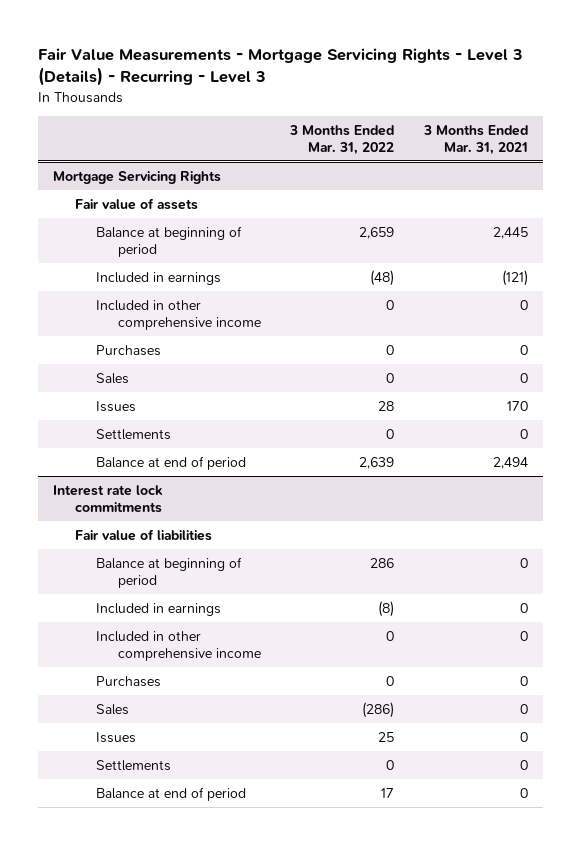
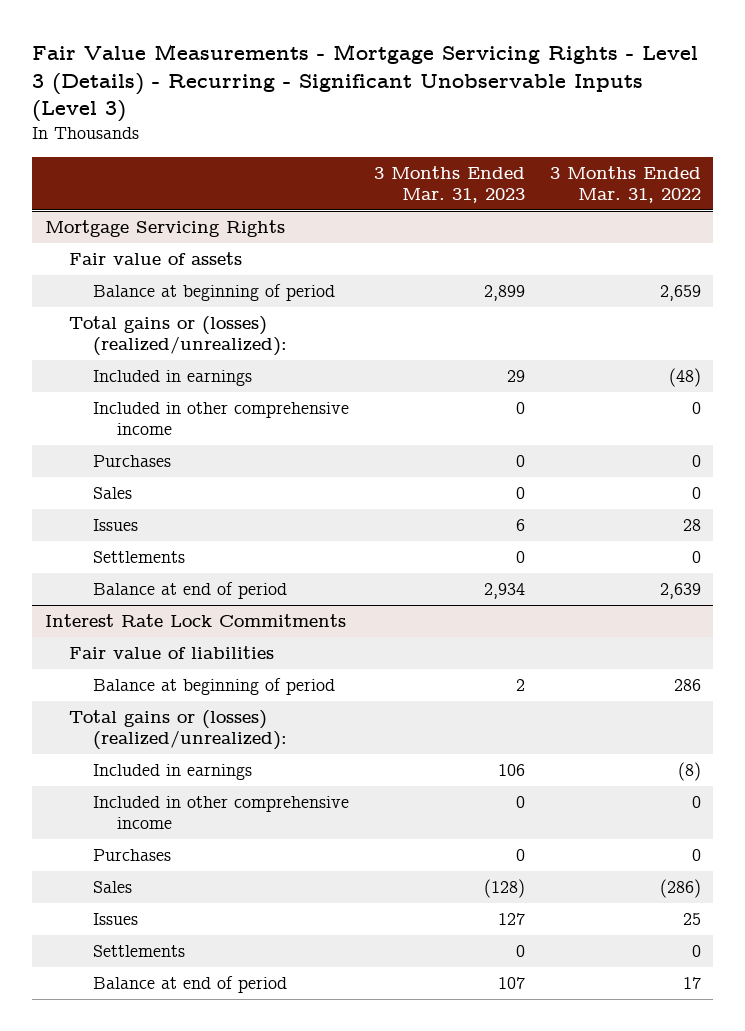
[38,48,524,87] Fair Value Measurements - Mortgage Servicing Rights - Level 3 (Details) - Recurring - Level 3 -> [32,43,699,123] Fair Value Measurements - Mortgage Servicing Rights - Level 3 (Details) - Recurring - Significant Unobservable Inputs (Level 3)
[423,124,529,155] 3 Months Ended Mar. 31, 2021 -> none
none -> [373,166,525,203] 3 Months Ended Mar. 31, 2023
none -> [68,316,287,356] Total gains or (losses) (realized/unrealized):
[53,484,164,513] Interest rate lock commitments -> [44,614,346,628] Interest Rate Lock Commitments
none -> [68,710,287,750] Total gains or (losses) (realized/unrealized):

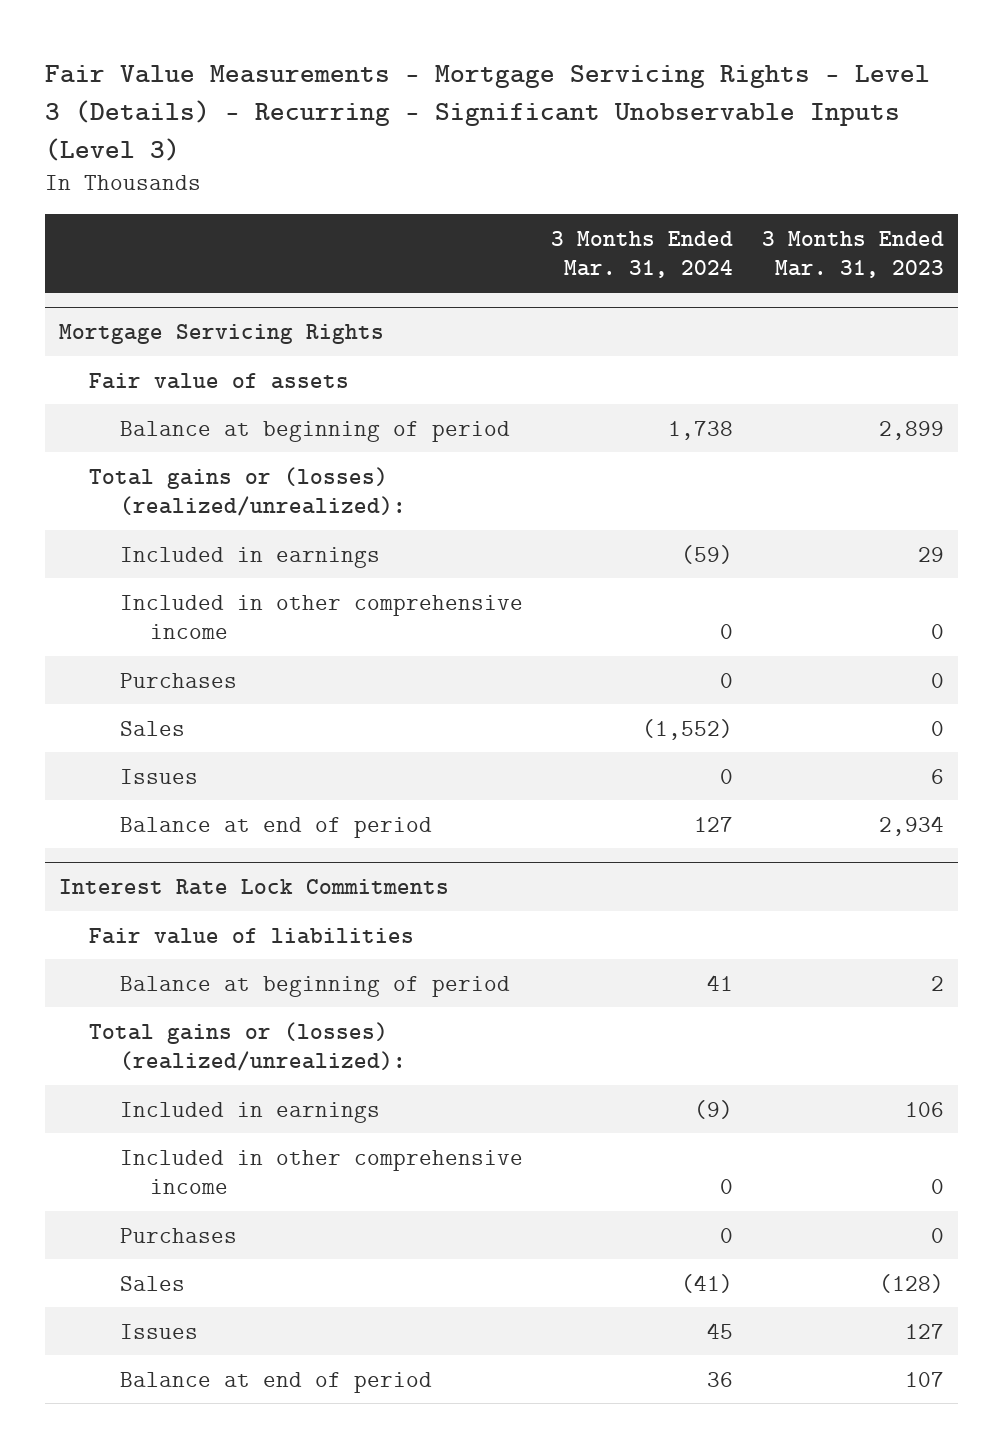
[549,166,701,203] 3 Months Ended Mar. 31, 2022 -> none
none -> [551,230,734,279] 3 Months Ended Mar. 31, 2024
[92,551,185,564] Settlements -> none
[92,945,185,958] Settlements -> none

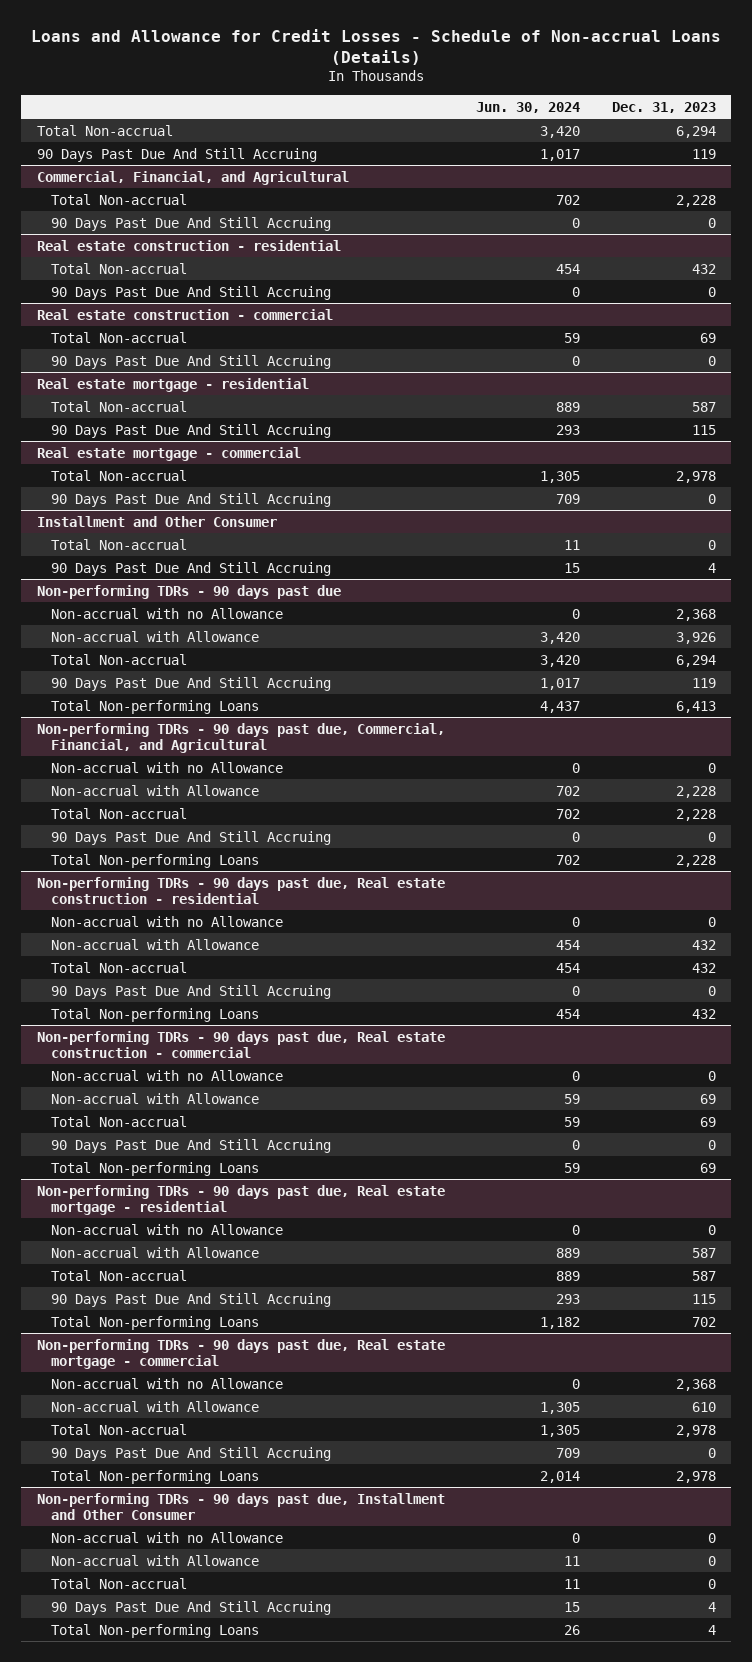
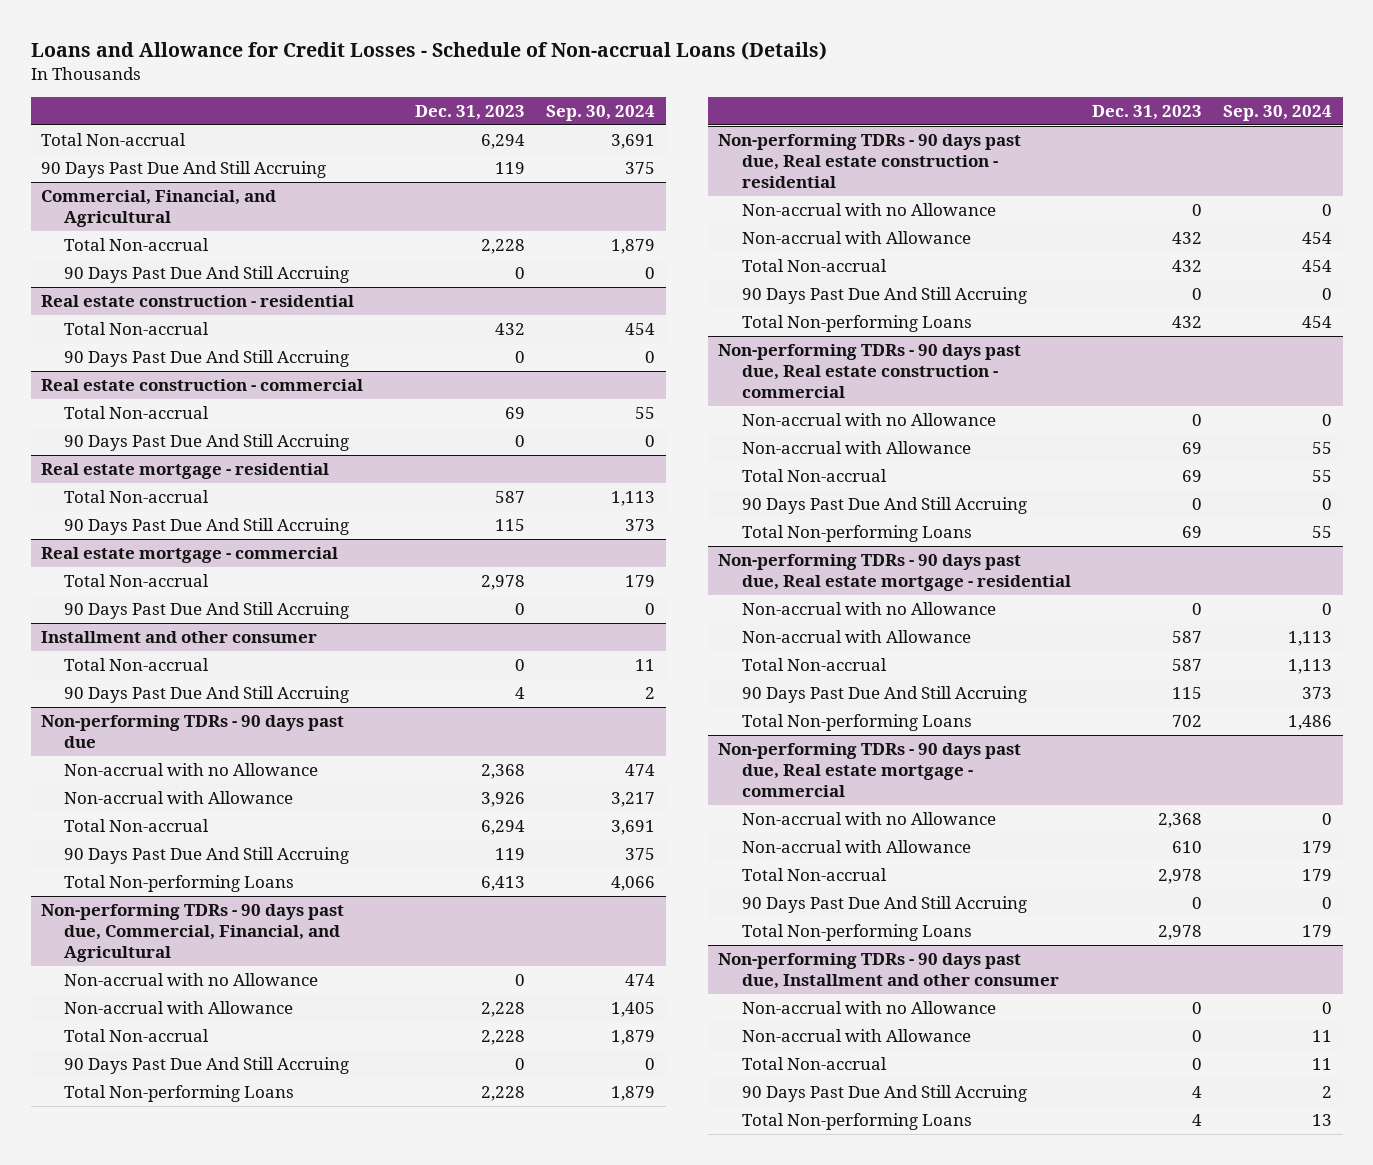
[476,101,581,113] Jun. 30, 2024 -> none
none -> [545,104,655,121] Sep. 30, 2024
[36,515,277,527] Installment and Other Consumer -> [41,631,318,644] Installment and other consumer
[36,1492,445,1520] Non-performing TDRs - 90 days past due, Installment and Other Consumer -> [718,953,1059,990] Non-performing TDRs - 90 days past due, Installment and other consumer

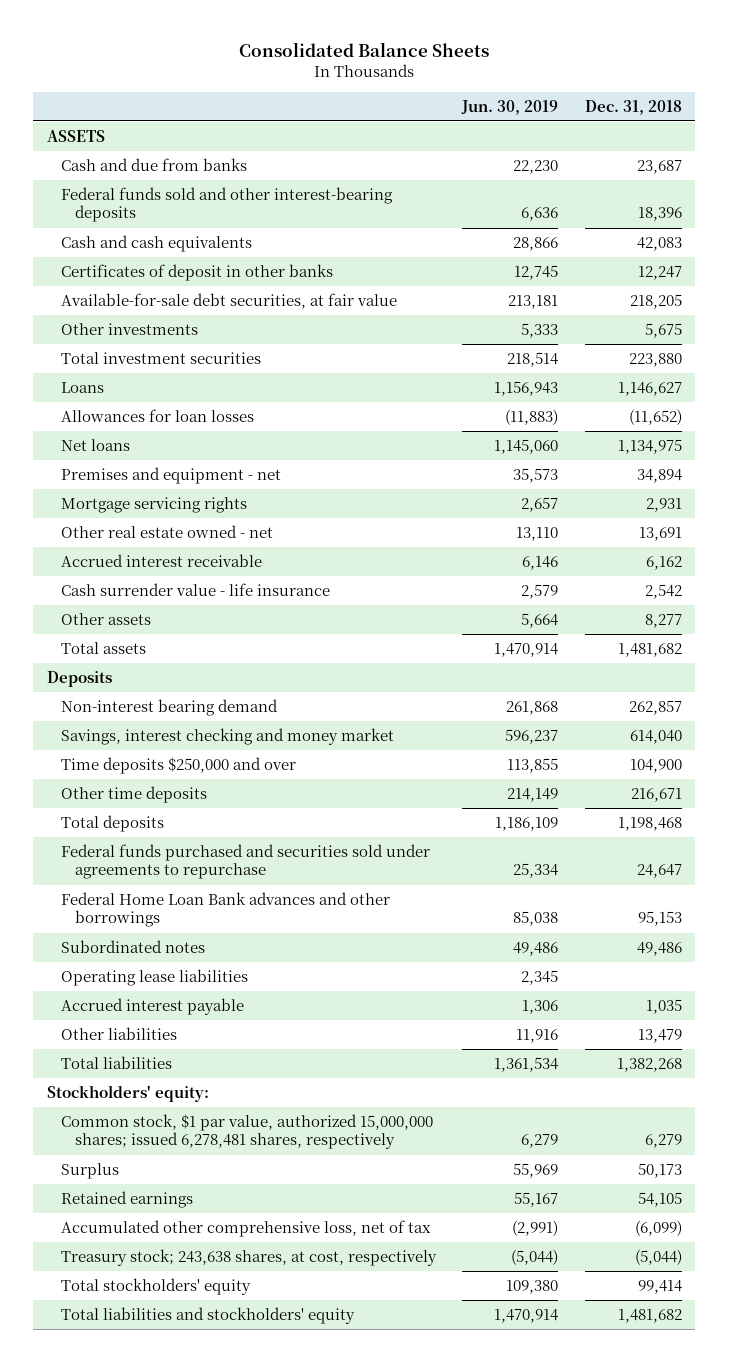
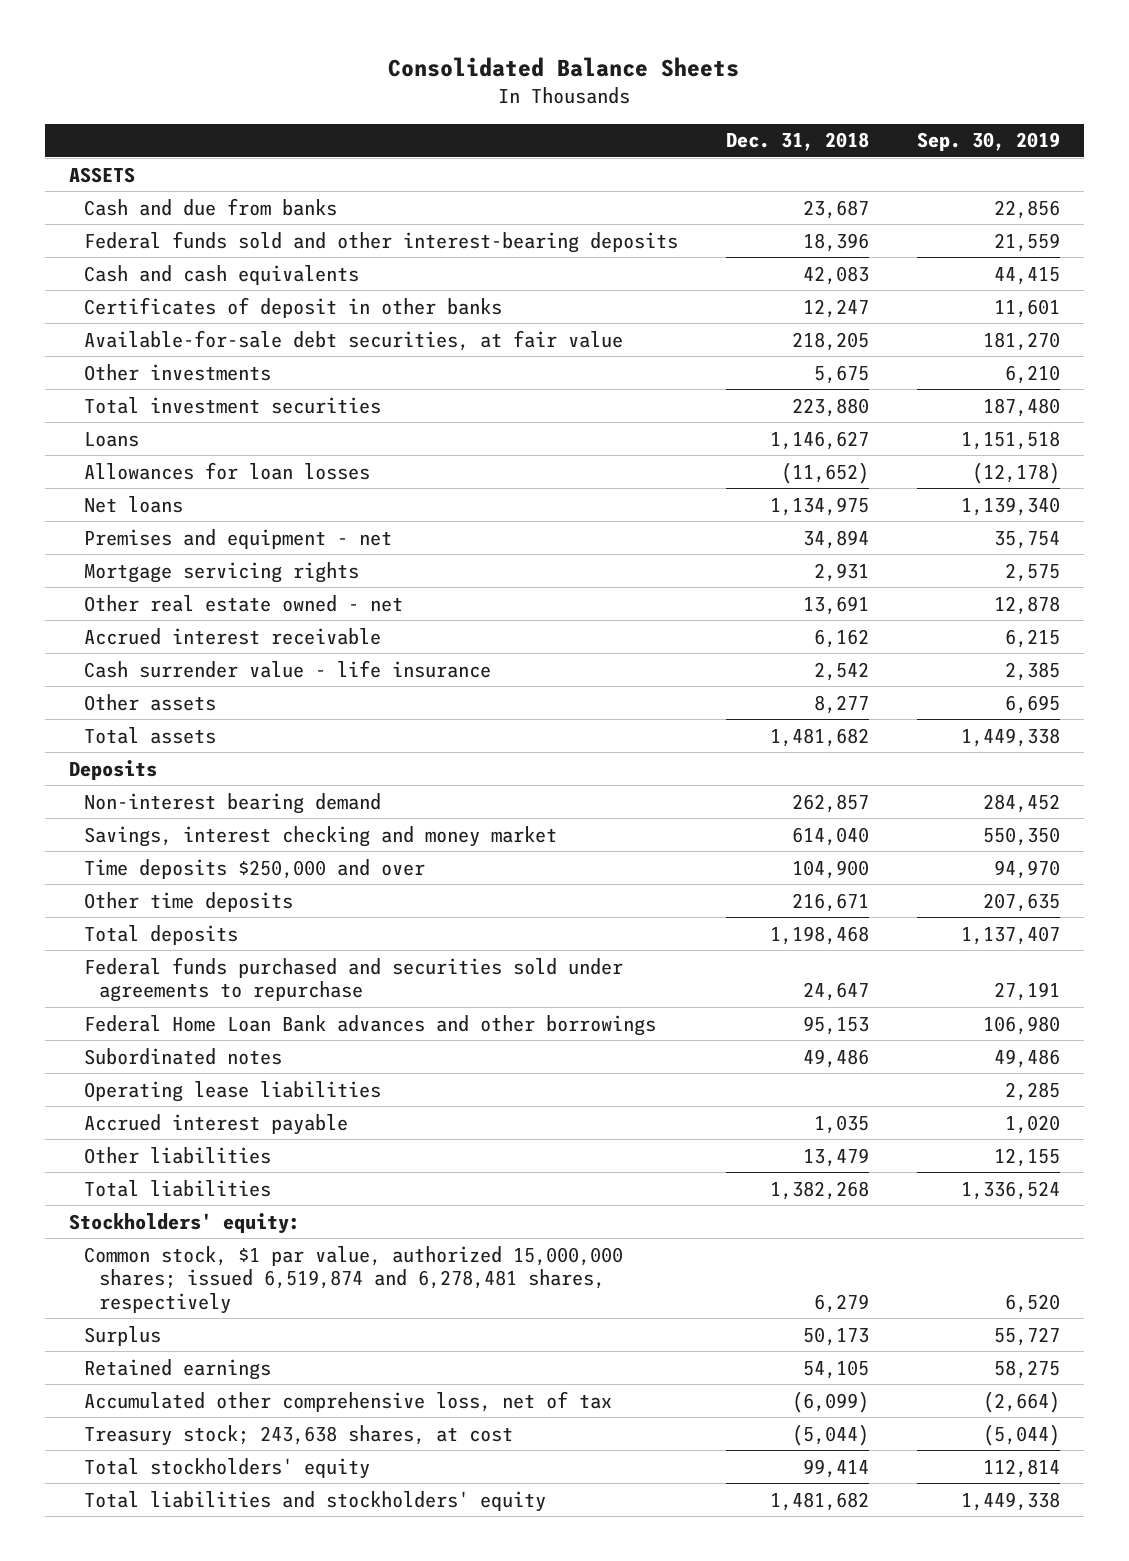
[461,99,559,115] Jun. 30, 2019 -> none
none -> [916,132,1060,152] Sep. 30, 2019
[60,1114,433,1150] Common stock, $1 par value, authorized 15,000,000 shares; issued 6,278,481 shares, respectively -> [84,1245,624,1314] Common stock, $1 par value, authorized 15,000,000 shares; issued 6,519,874 and 6,278,481 shares, respectively
[60,1249,437,1267] Treasury stock; 243,638 shares, at cost, respectively -> [84,1424,514,1446] Treasury stock; 243,638 shares, at cost

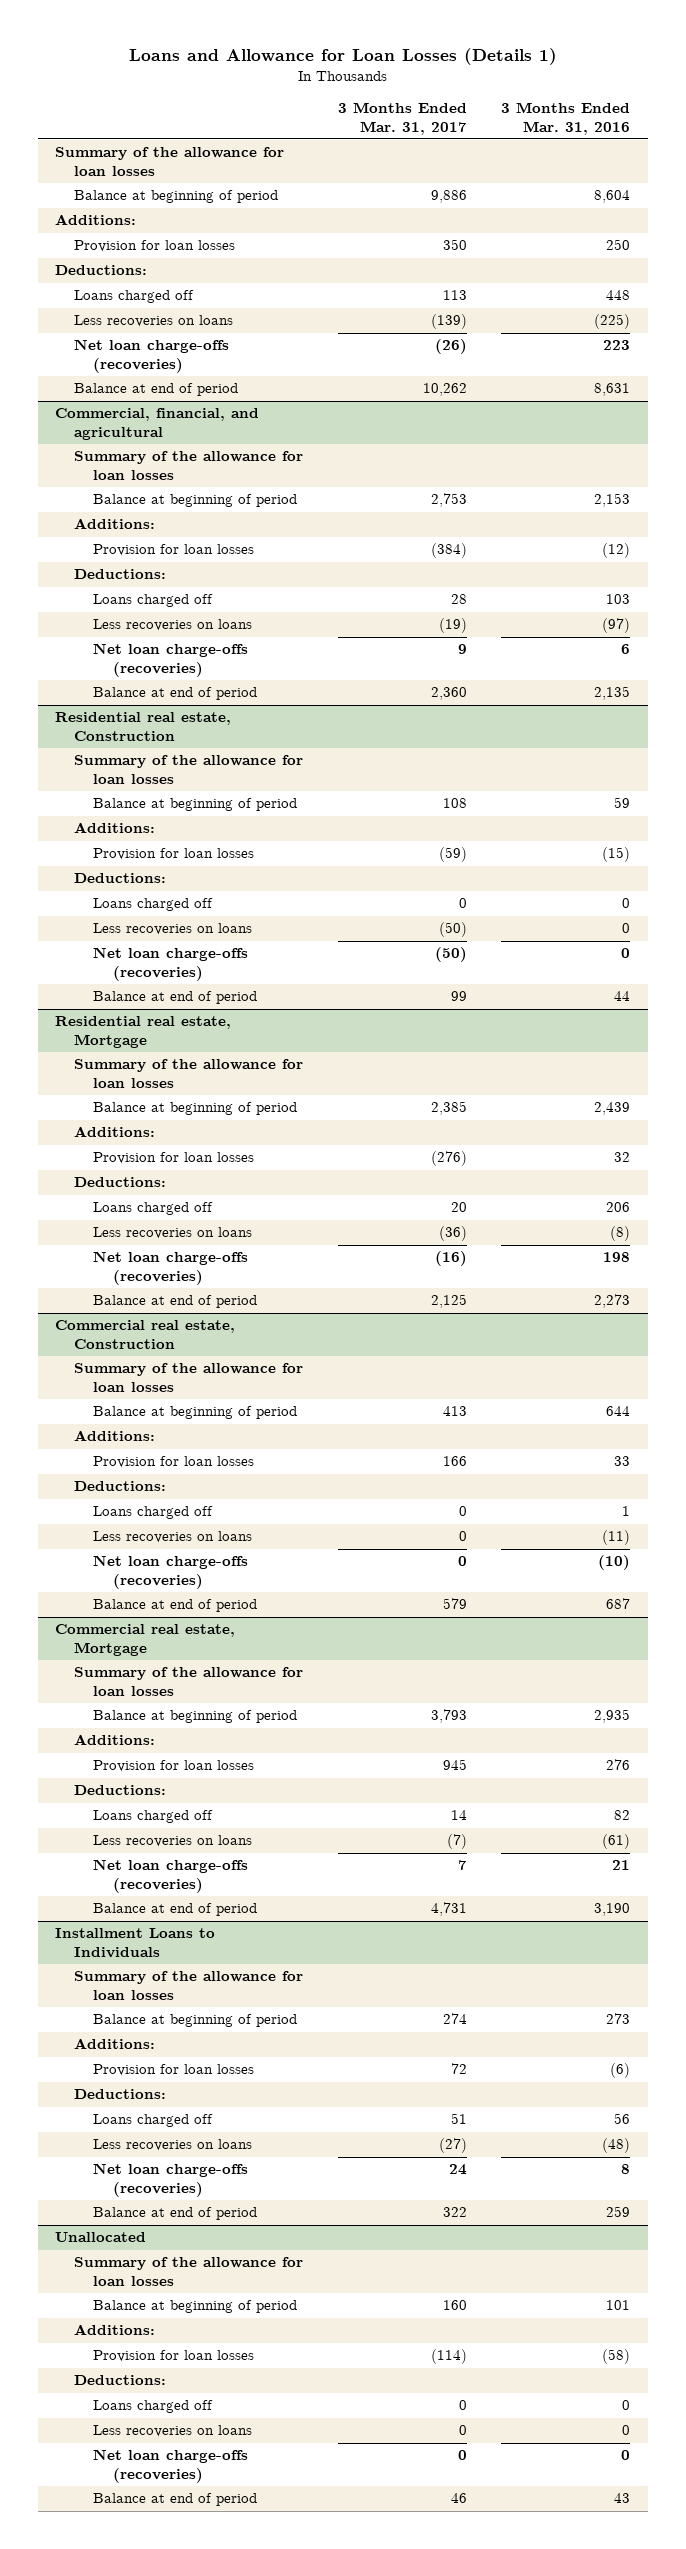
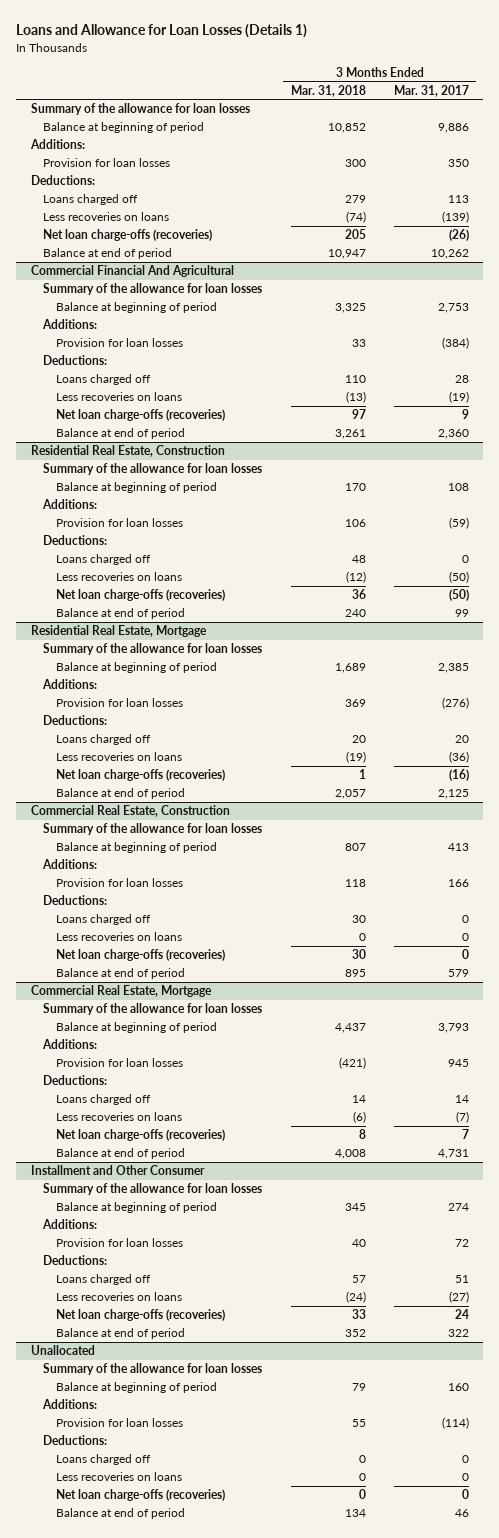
[501,102,631,135] 3 Months Ended Mar. 31, 2016 -> none
none -> [290,84,366,97] Mar. 31, 2018
[55,408,260,440] Commercial, financial, and agricultural -> [30,265,234,278] Commercial Financial And Agricultural
[55,712,232,741] Residential real estate, Construction -> [30,445,225,458] Residential Real Estate, Construction
[55,1016,232,1048] Residential real estate, Mortgage -> [30,625,207,638] Residential Real Estate, Mortgage
[55,1320,236,1349] Commercial real estate, Construction -> [30,805,230,818] Commercial Real Estate, Construction
[55,1624,236,1656] Commercial real estate, Mortgage -> [30,985,212,998] Commercial Real Estate, Mortgage
[55,1928,216,1958] Installment Loans to Individuals -> [30,1165,205,1176] Installment and Other Consumer

